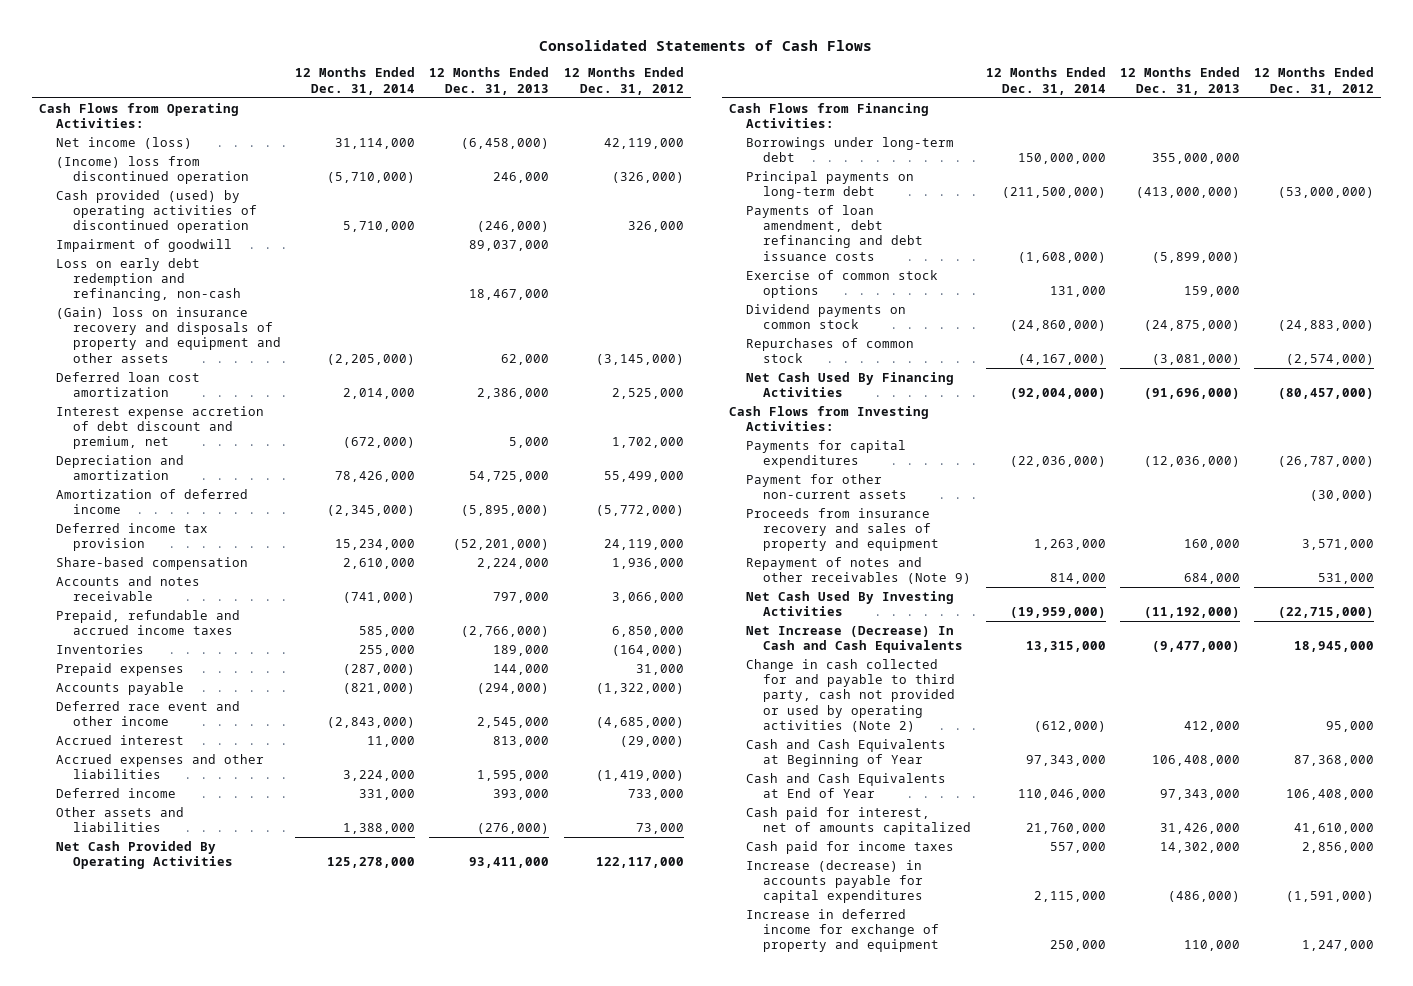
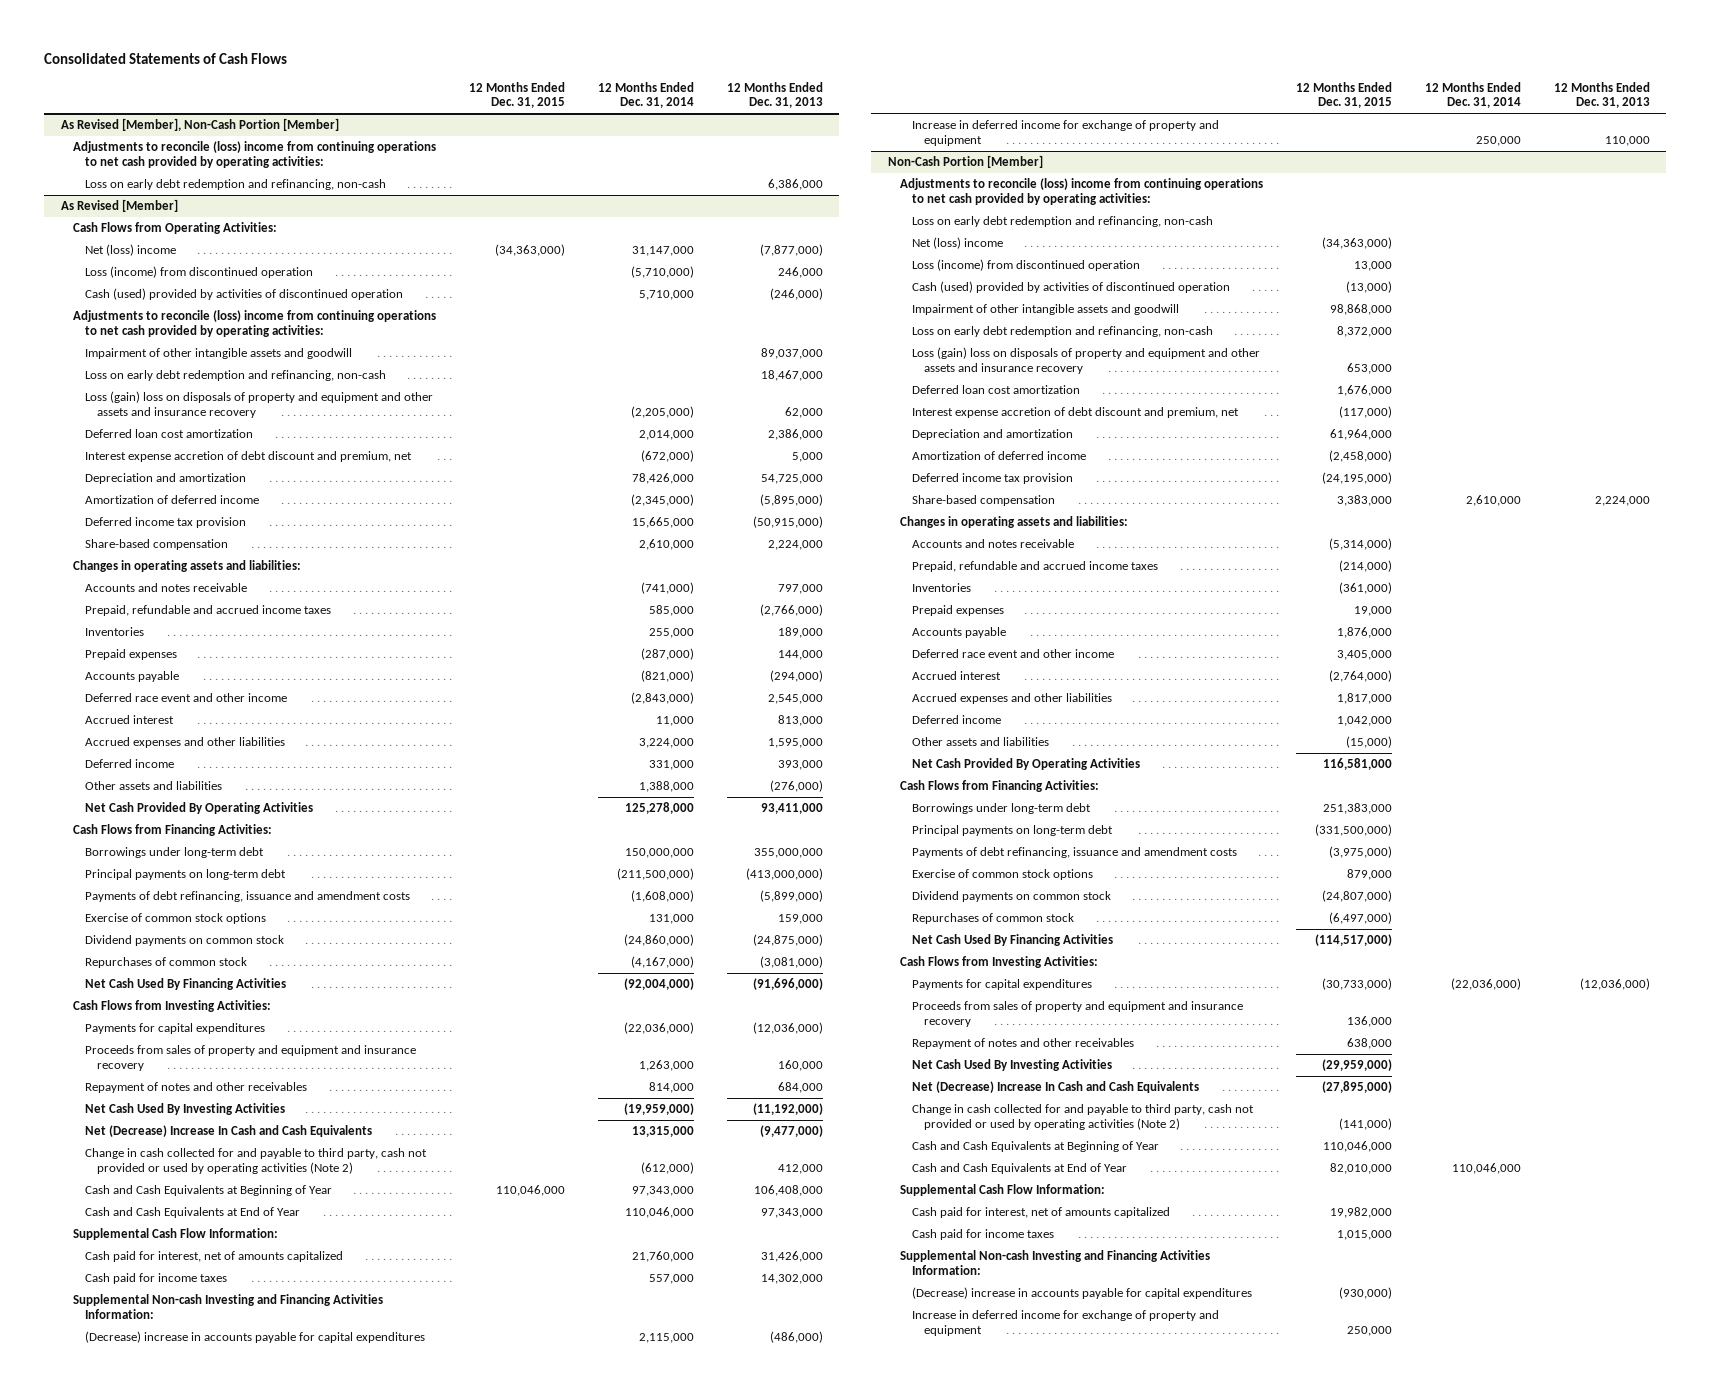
[563,67,684,95] 12 Months Ended Dec. 31, 2012 -> none
none -> [468,81,565,109] 12 Months Ended Dec. 31, 2015
none -> [60,117,339,131] As Revised [Member], Non-Cash Portion [Member]
none -> [72,140,436,168] Adjustments to reconcile (loss) income from continuing operations to net cash provided by operating activities:
none -> [84,178,386,190] Loss on early debt redemption and refinancing, non-cash
none -> [60,198,178,212] As Revised [Member]
[55,136,192,149] Net income (loss) -> [84,243,176,256] Net (loss) income
[335,137,416,149] 31,114,000 -> [631,245,694,256] 31,147,000
[461,137,550,149] (6,458,000) -> [759,243,823,256] (7,877,000)
[55,155,249,185] (Income) loss from discontinued operation -> [84,265,313,278] Loss (income) from discontinued operation
[55,189,257,234] Cash provided (used) by operating activities of discontinued operation -> [84,287,403,300] Cash (used) provided by activities of discontinued operation
none -> [72,309,436,337] Adjustments to reconcile (loss) income from continuing operations to net cash provided by operating activities:
[55,238,232,252] Impairment of goodwill -> [84,347,352,359] Impairment of other intangible assets and goodwill
[55,306,281,363] (Gain) loss on insurance recovery and disposals of property and equipment and other assets -> [84,390,433,418] Loss (gain) loss on disposals of property and equipment and other assets and insurance recovery
[335,539,416,551] 15,234,000 -> [631,516,694,528] 15,665,000
[453,539,550,551] (52,201,000) -> [752,515,823,528] (50,915,000)
none -> [72,559,301,572] Changes in operating assets and liabilities:
[746,204,924,261] Payments of loan amendment, debt refinancing and debt issuance costs -> [84,890,410,902] Payments of debt refinancing, issuance and amendment costs
[746,473,908,500] Payment for other non-current assets -> none
[746,507,940,552] Proceeds from insurance recovery and sales of property and equipment -> [84,1044,416,1071] Proceeds from sales of property and equipment and insurance recovery
[746,556,972,585] Repayment of notes and other receivables (Note 9) -> [84,1081,307,1093] Repayment of notes and other receivables
[746,625,964,654] Net Increase (Decrease) In Cash and Cash Equivalents -> [84,1124,372,1137] Net (Decrease) Increase In Cash and Cash Equivalents
none -> [72,1227,278,1240] Supplemental Cash Flow Information:
none -> [72,1293,383,1319] Supplemental Non-cash Investing and Financing Activities Information:
[746,859,924,904] Increase (decrease) in accounts payable for capital expenditures -> [84,1330,425,1343] (Decrease) increase in accounts payable for capital expenditures
none -> [887,154,1043,168] Non-Cash Portion [Member]
none -> [899,177,1263,205] Adjustments to reconcile (loss) income from continuing operations to net cash provided by operating activities:
none -> [911,215,1213,227] Loss on early debt redemption and refinancing, non-cash
none -> [911,236,1003,249] Net (loss) income
none -> [911,258,1140,271] Loss (income) from discontinued operation
none -> [911,280,1230,293] Cash (used) provided by activities of discontinued operation
none -> [911,303,1179,315] Impairment of other intangible assets and goodwill
none -> [911,325,1213,337] Loss on early debt redemption and refinancing, non-cash
none -> [911,346,1260,374] Loss (gain) loss on disposals of property and equipment and other assets and insurance recovery
none -> [911,384,1080,394] Deferred loan cost amortization
none -> [911,406,1239,418] Interest expense accretion of debt discount and premium, net
none -> [911,428,1073,440] Depreciation and amortization
none -> [911,450,1086,460] Amortization of deferred income
none -> [911,472,1073,484] Deferred income tax provision
none -> [911,494,1055,506] Share-based compensation
none -> [899,515,1128,528] Changes in operating assets and liabilities:
none -> [911,538,1074,548] Accounts and notes receivable
none -> [911,560,1158,572] Prepaid, refundable and accrued income taxes
none -> [911,582,971,592] Inventories
none -> [911,604,1004,616] Prepaid expenses
none -> [911,626,1006,638] Accounts payable
none -> [911,648,1114,658] Deferred race event and other income
none -> [911,670,1001,680] Accrued interest
none -> [911,692,1112,704] Accrued expenses and other liabilities
none -> [911,714,1001,724] Deferred income
none -> [911,736,1049,746] Other assets and liabilities
none -> [911,757,1140,770] Net Cash Provided By Operating Activities
none -> [899,779,1099,792] Cash Flows from Financing Activities:
none -> [911,802,1091,814] Borrowings under long-term debt
none -> [911,824,1113,836] Principal payments on long-term debt
none -> [911,846,1237,858] Payments of debt refinancing, issuance and amendment costs
none -> [911,868,1093,880] Exercise of common stock options
none -> [911,890,1111,902] Dividend payments on common stock
none -> [911,912,1074,924] Repurchases of common stock
none -> [911,933,1113,946] Net Cash Used By Financing Activities
none -> [899,955,1098,968] Cash Flows from Investing Activities:
none -> [911,978,1092,990] Payments for capital expenditures
none -> [911,1000,1243,1027] Proceeds from sales of property and equipment and insurance recovery
none -> [911,1037,1134,1049] Repayment of notes and other receivables
none -> [911,1058,1112,1071] Net Cash Used By Investing Activities
none -> [911,1080,1199,1093] Net (Decrease) Increase In Cash and Cash Equivalents
none -> [911,1103,1254,1130] Change in cash collected for and payable to third party, cash not provided or used by operating activities (Note 2)
none -> [911,1140,1159,1152] Cash and Cash Equivalents at Beginning of Year
none -> [911,1162,1127,1174] Cash and Cash Equivalents at End of Year
none -> [899,1183,1105,1196] Supplemental Cash Flow Information:
none -> [911,1206,1170,1218] Cash paid for interest, net of amounts capitalized
none -> [911,1228,1054,1240] Cash paid for income taxes
none -> [899,1249,1210,1275] Supplemental Non-cash Investing and Financing Activities Information:
none -> [911,1286,1252,1299] (Decrease) increase in accounts payable for capital expenditures
none -> [911,1309,1219,1336] Increase in deferred income for exchange of property and equipment

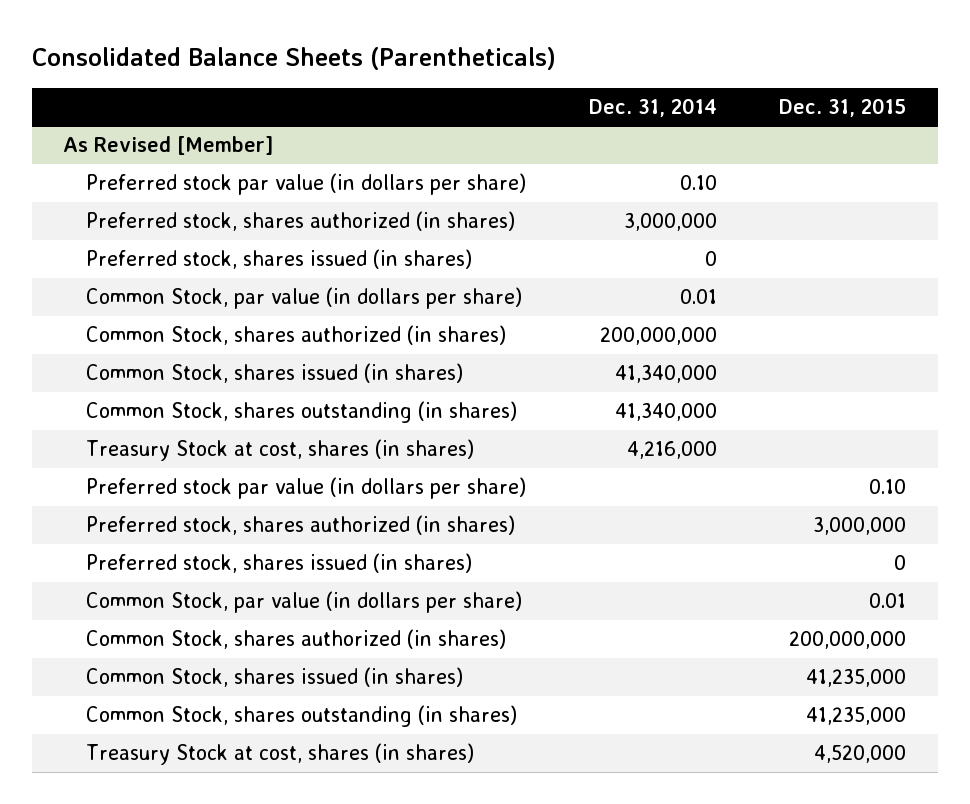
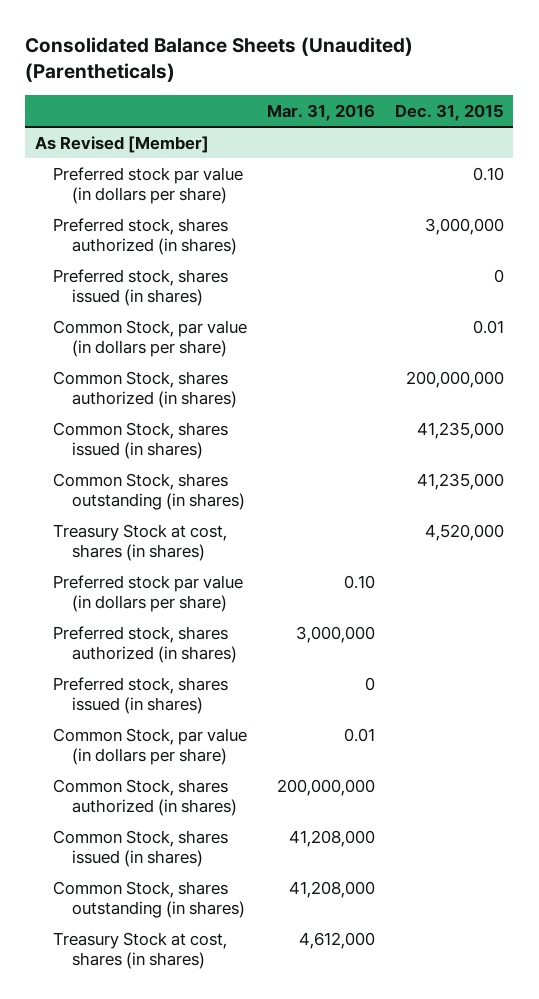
[32,46,557,70] Consolidated Balance Sheets (Parentheticals) -> [25,36,414,83] Consolidated Balance Sheets (Unaudited) (Parentheticals)
[588,97,717,117] Dec. 31, 2014 -> none
none -> [267,103,376,121] Mar. 31, 2016
[86,173,527,196] Preferred stock par value (in dollars per share) -> [53,574,244,612] Preferred stock par value (in dollars per share)
[86,211,516,232] Preferred stock, shares authorized (in shares) -> [53,625,237,663] Preferred stock, shares authorized (in shares)
[86,249,473,270] Preferred stock, shares issued (in shares) -> [53,676,229,714] Preferred stock, shares issued (in shares)
[86,287,523,310] Common Stock, par value (in dollars per share) -> [53,727,248,765] Common Stock, par value (in dollars per share)
[86,325,507,346] Common Stock, shares authorized (in shares) -> [53,778,237,816] Common Stock, shares authorized (in shares)
[86,363,464,384] Common Stock, shares issued (in shares) -> [53,829,229,867] Common Stock, shares issued (in shares)
[86,401,518,424] Common Stock, shares outstanding (in shares) -> [53,880,245,918] Common Stock, shares outstanding (in shares)
[86,439,475,462] Treasury Stock at cost, shares (in shares) -> [53,931,228,969] Treasury Stock at cost, shares (in shares)

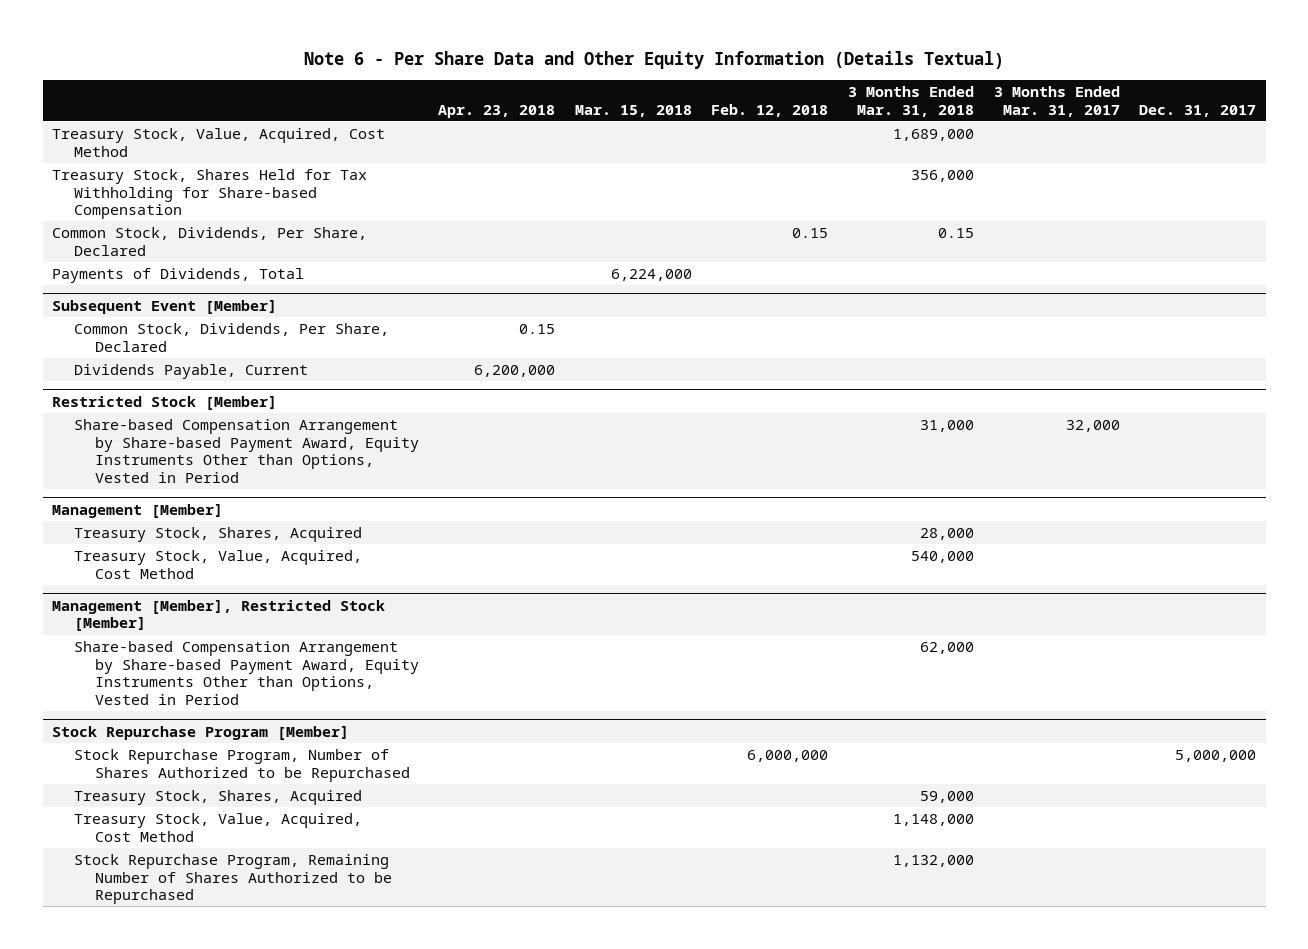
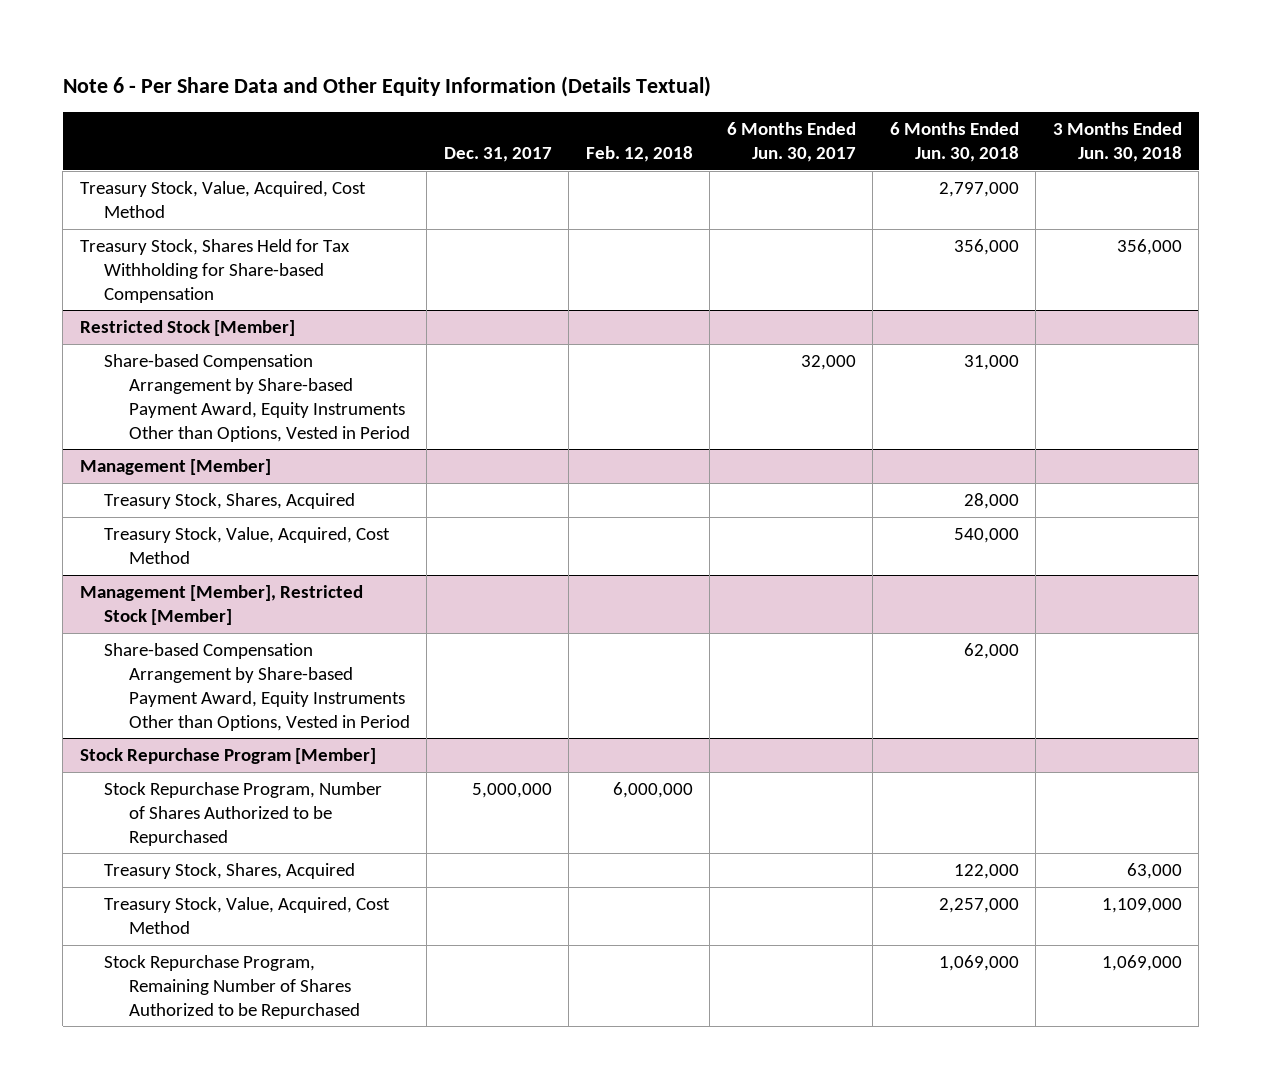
[438,104,556,118] Apr. 23, 2018 -> none
[574,104,692,117] Mar. 15, 2018 -> none
[847,85,974,117] 3 Months Ended Mar. 31, 2018 -> none
[993,85,1120,117] 3 Months Ended Mar. 31, 2017 -> none
none -> [726,122,856,162] 6 Months Ended Jun. 30, 2017
none -> [889,122,1019,162] 6 Months Ended Jun. 30, 2018
none -> [1052,122,1182,162] 3 Months Ended Jun. 30, 2018
[52,226,368,256] Common Stock, Dividends, Per Share, Declared -> none
[52,267,305,283] Payments of Dividends, Total -> none
[52,299,278,314] Subsequent Event [Member] -> none
[73,322,389,352] Common Stock, Dividends, Per Share, Declared -> none
[73,363,308,379] Dividends Payable, Current -> none

